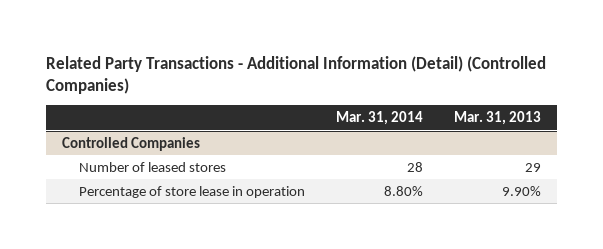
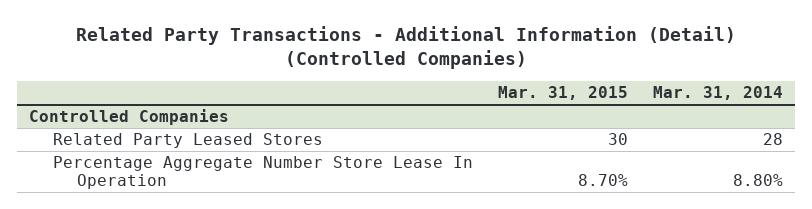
[454,110,542,125] Mar. 31, 2013 -> none
none -> [498,86,629,101] Mar. 31, 2015
[78,161,226,172] Number of leased stores -> [53,133,324,149] Related Party Leased Stores
[78,185,305,198] Percentage of store lease in operation -> [53,156,474,190] Percentage Aggregate Number Store Lease In Operation

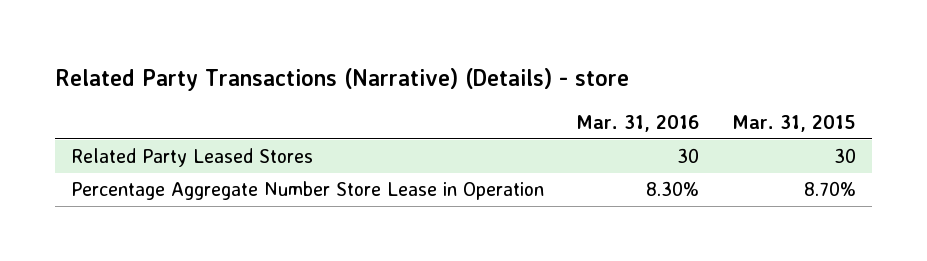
[76,26,737,70] Related Party Transactions - Additional Information (Detail) (Controlled Companies) -> [55,68,630,92] Related Party Transactions (Narrative) (Details) - store
[653,86,784,101] Mar. 31, 2014 -> none
none -> [576,115,700,133] Mar. 31, 2016
[29,109,230,126] Controlled Companies -> none
[53,156,474,190] Percentage Aggregate Number Store Lease In Operation -> [71,181,545,201] Percentage Aggregate Number Store Lease in Operation

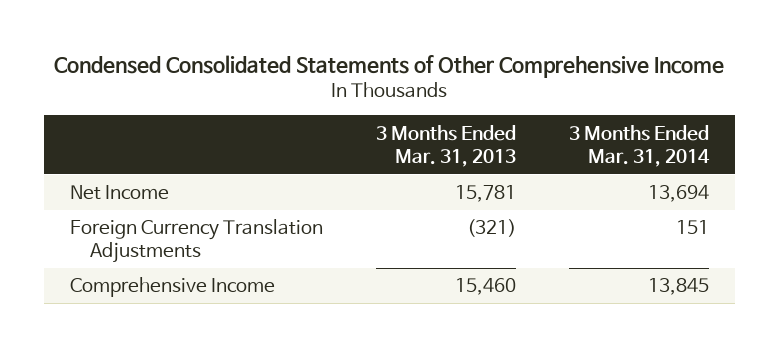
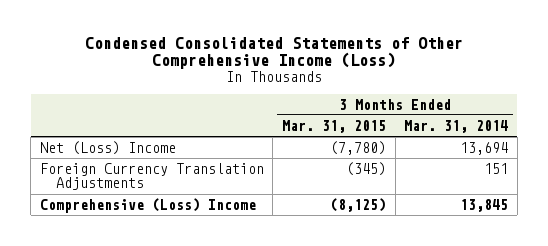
[54,55,725,79] Condensed Consolidated Statements of Other Comprehensive Income -> [84,36,463,70] Condensed Consolidated Statements of Other Comprehensive Income (Loss)
[375,124,516,167] 3 Months Ended Mar. 31, 2013 -> none
none -> [281,119,386,133] Mar. 31, 2015
[69,185,169,201] Net Income -> [39,140,176,155] Net (Loss) Income
[69,277,275,298] Comprehensive Income -> [39,197,256,213] Comprehensive (Loss) Income

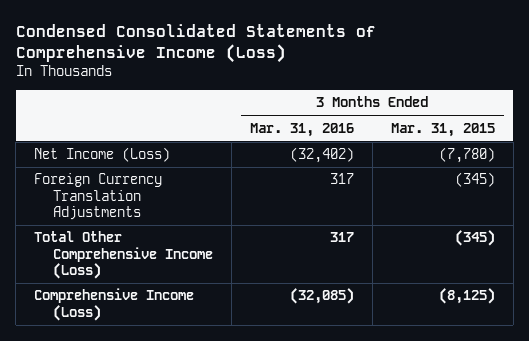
[84,36,463,70] Condensed Consolidated Statements of Other Comprehensive Income (Loss) -> [15,23,376,63] Condensed Consolidated Statements of Comprehensive Income (Loss)
[404,119,509,133] Mar. 31, 2014 -> none
none -> [249,122,354,137] Mar. 31, 2016
[39,140,176,155] Net (Loss) Income -> [34,147,171,163] Net Income (Loss)
none -> [34,231,214,279] Total Other Comprehensive Income (Loss)
[39,197,256,213] Comprehensive (Loss) Income -> [34,288,195,321] Comprehensive Income (Loss)

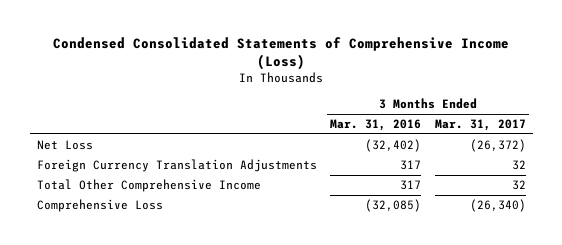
[390,122,495,137] Mar. 31, 2015 -> none
none -> [434,119,526,132] Mar. 31, 2017
[34,147,171,163] Net Income (Loss) -> [36,140,93,151] Net Loss
[34,231,214,279] Total Other Comprehensive Income (Loss) -> [36,179,261,193] Total Other Comprehensive Income
[34,288,195,321] Comprehensive Income (Loss) -> [36,199,163,213] Comprehensive Loss

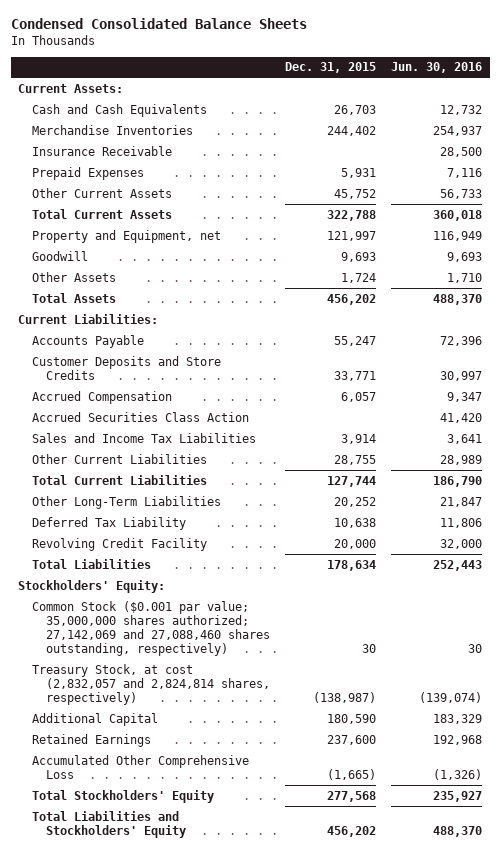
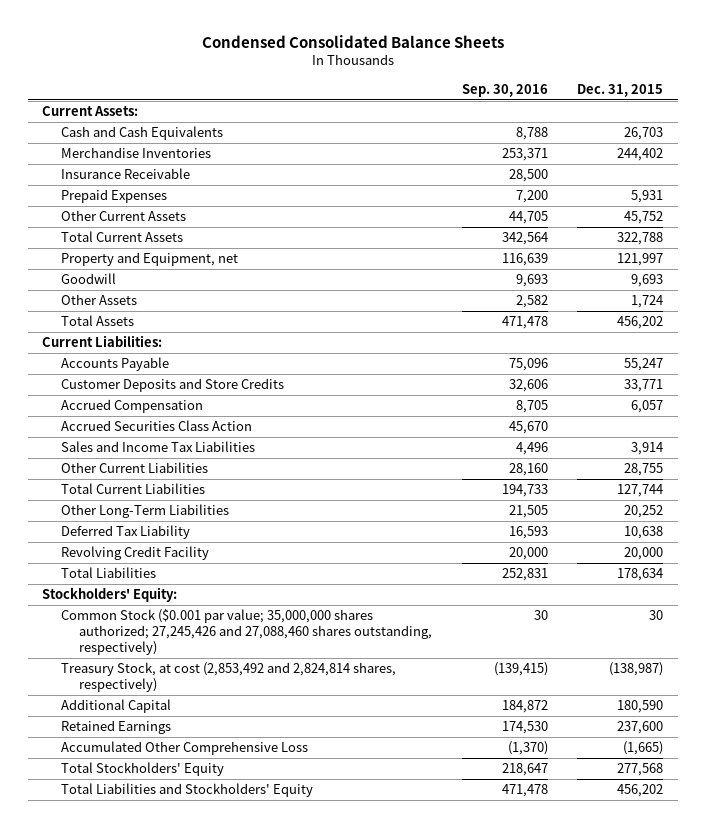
[391,62,483,74] Jun. 30, 2016 -> none
none -> [461,83,548,97] Sep. 30, 2016
[32,600,271,657] Common Stock ($0.001 par value; 35,000,000 shares authorized; 27,142,069 and 27,088,460 shares outstanding, respectively) -> [60,609,432,655] Common Stock ($0.001 par value; 35,000,000 shares authorized; 27,245,426 and 27,088,460 shares outstanding, respectively)
[32,663,271,706] Treasury Stock, at cost (2,832,057 and 2,824,814 shares, respectively) -> [60,662,396,693] Treasury Stock, at cost (2,853,492 and 2,824,814 shares, respectively)

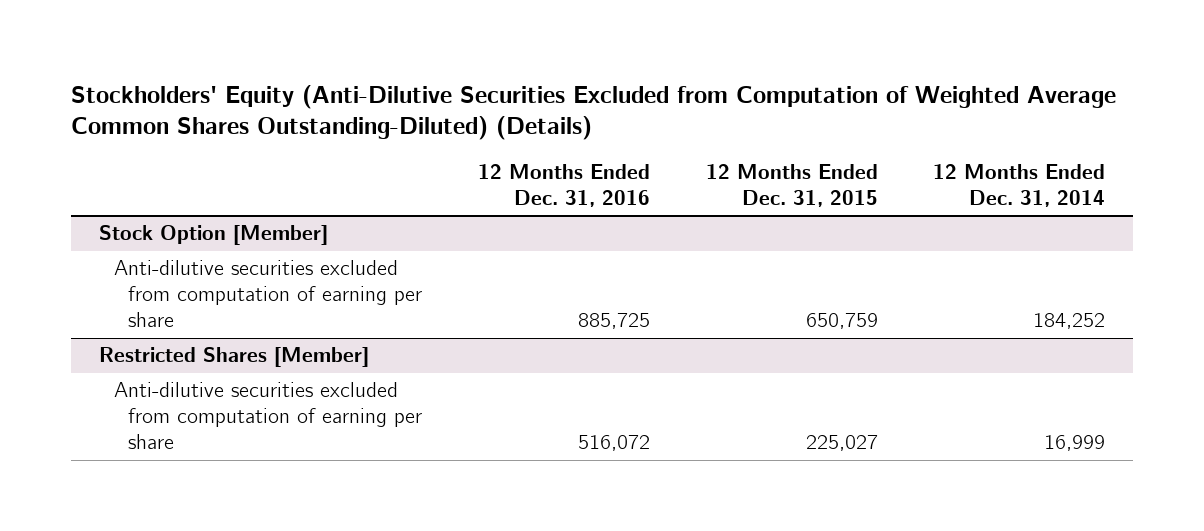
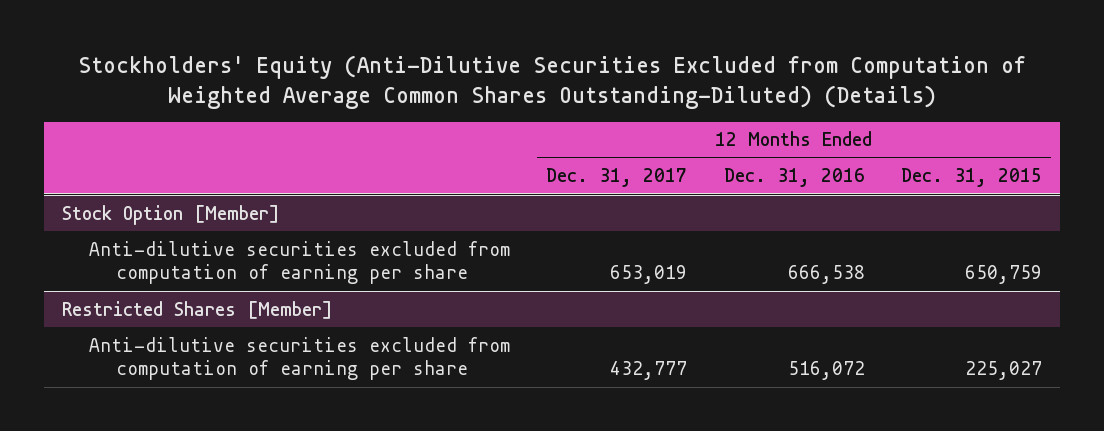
[933,164,1106,208] 12 Months Ended Dec. 31, 2014 -> none
none -> [546,168,688,188] Dec. 31, 2017
[578,313,651,330] 885,725 -> [787,265,865,285] 666,538

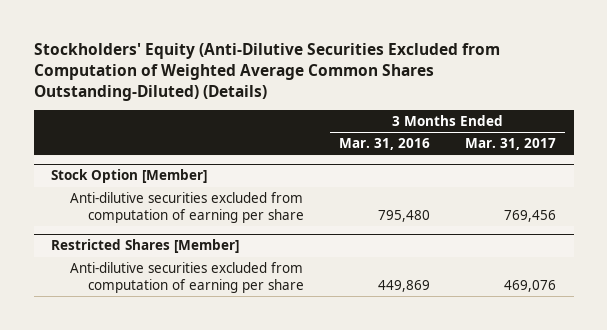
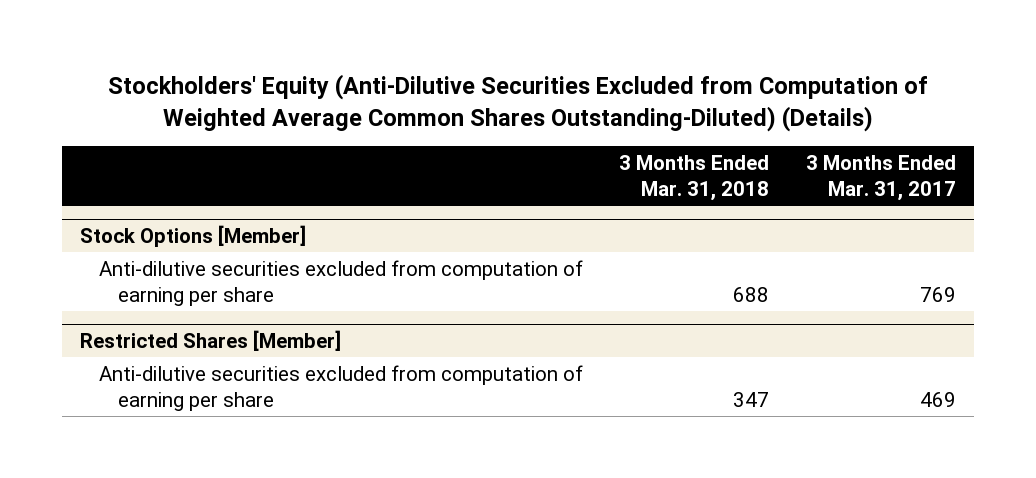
[339,138,431,151] Mar. 31, 2016 -> none
none -> [619,154,770,202] 3 Months Ended Mar. 31, 2018
[51,169,208,184] Stock Option [Member] -> [80,224,307,247] Stock Options [Member]
[504,209,557,222] 769,456 -> [919,286,956,302] 769
[504,279,557,292] 469,076 -> [919,391,956,407] 469

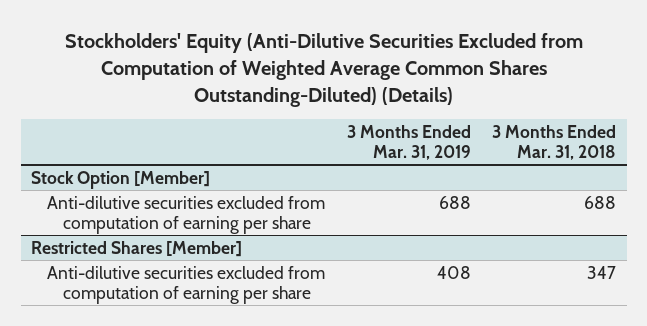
[805,154,956,202] 3 Months Ended Mar. 31, 2017 -> none
none -> [346,124,471,160] 3 Months Ended Mar. 31, 2019
[80,224,307,247] Stock Options [Member] -> [31,170,211,189] Stock Option [Member]

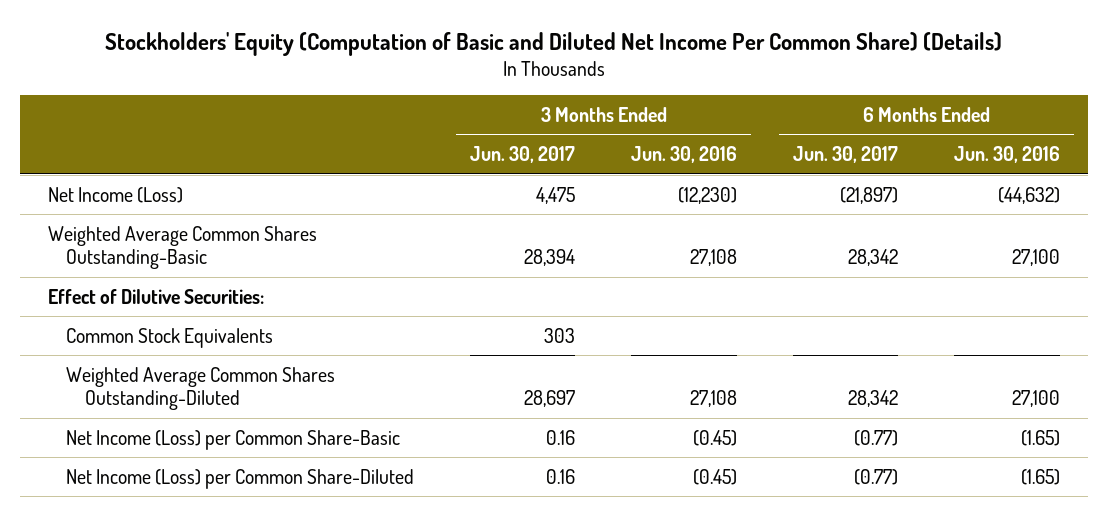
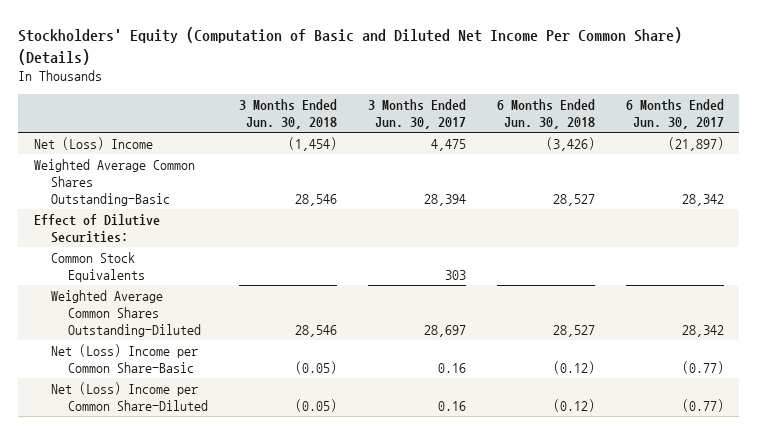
[631,146,738,164] Jun. 30, 2016 -> none
[954,146,1061,164] Jun. 30, 2016 -> none
none -> [238,99,337,130] 3 Months Ended Jun. 30, 2018
none -> [496,99,595,130] 6 Months Ended Jun. 30, 2018
[47,186,183,203] Net Income (Loss) -> [33,137,153,151] Net (Loss) Income
[66,429,401,450] Net Income (Loss) per Common Share-Basic -> [50,344,198,373] Net (Loss) Income per Common Share-Basic
[66,468,415,489] Net Income (Loss) per Common Share-Diluted -> [50,382,208,411] Net (Loss) Income per Common Share-Diluted

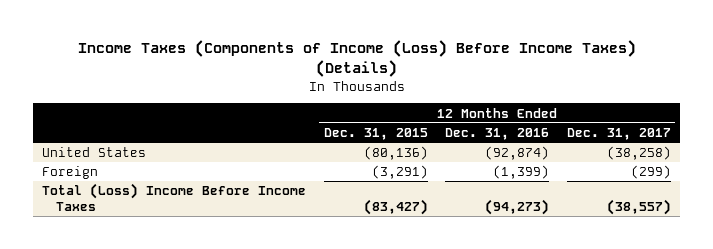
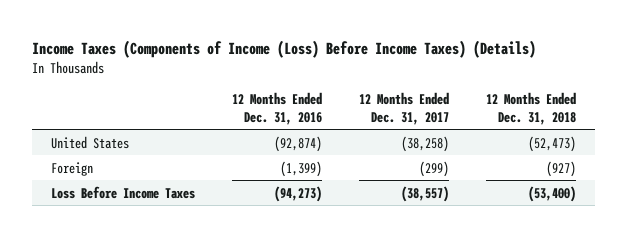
[323,128,428,141] Dec. 31, 2015 -> none
none -> [486,92,577,125] 12 Months Ended Dec. 31, 2018
[42,183,307,212] Total (Loss) Income Before Income Taxes -> [50,185,195,199] Loss Before Income Taxes

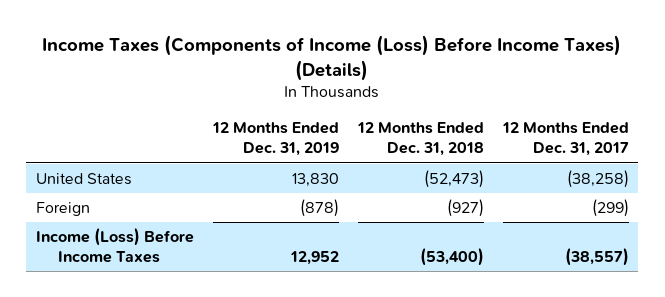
[231,92,322,125] 12 Months Ended Dec. 31, 2016 -> none
none -> [211,122,339,157] 12 Months Ended Dec. 31, 2019
[50,185,195,199] Loss Before Income Taxes -> [35,228,194,263] Income (Loss) Before Income Taxes

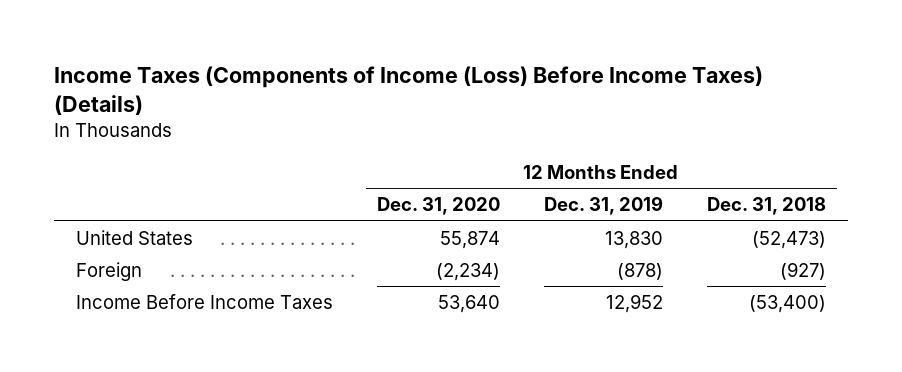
[501,122,629,157] 12 Months Ended Dec. 31, 2017 -> none
none -> [376,197,500,216] Dec. 31, 2020
[35,228,194,263] Income (Loss) Before Income Taxes -> [75,294,333,310] Income Before Income Taxes

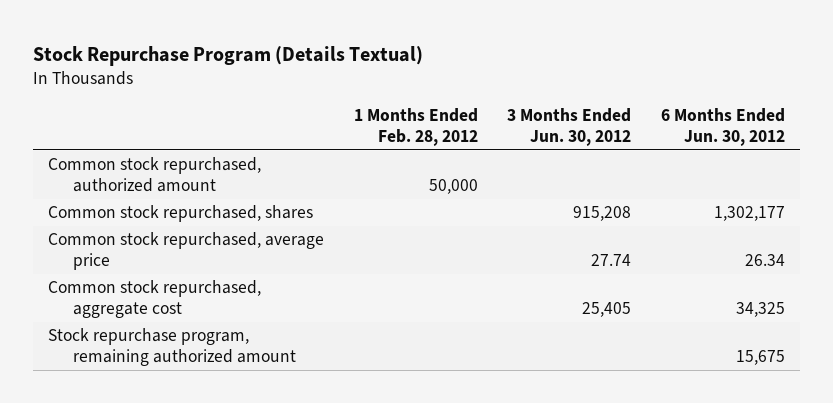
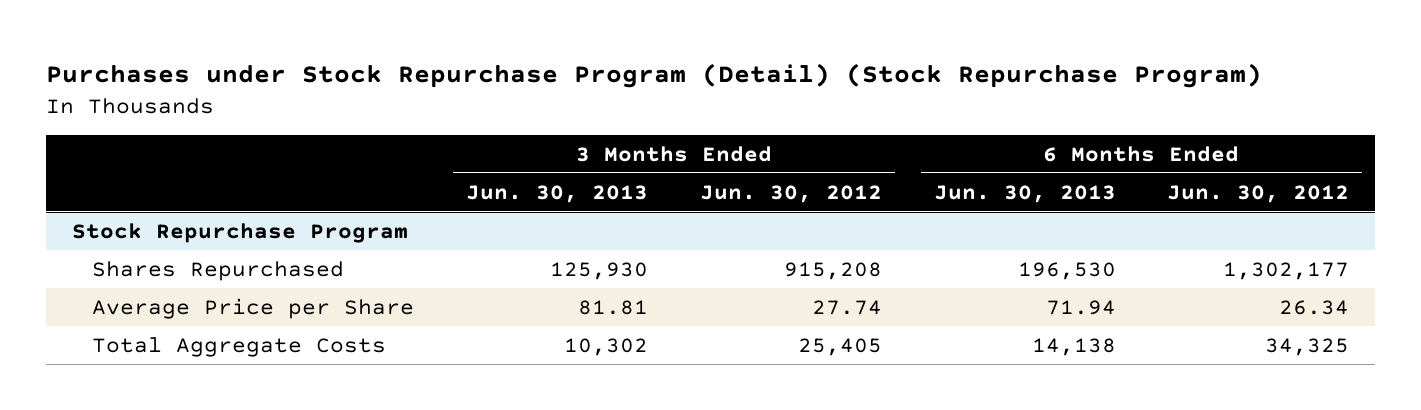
[33,45,424,66] Stock Repurchase Program (Details Textual) -> [46,62,1263,88] Purchases under Stock Repurchase Program (Detail) (Stock Repurchase Program)
[353,108,478,147] 1 Months Ended Feb. 28, 2012 -> none
none -> [465,184,648,203] Jun. 30, 2013
none -> [933,184,1116,203] Jun. 30, 2013
[48,157,262,193] Common stock repurchased, authorized amount -> none
[48,328,296,367] Stock repurchase program, remaining authorized amount -> none
none -> [72,222,409,243] Stock Repurchase Program
[48,205,314,223] Common stock repurchased, shares -> [92,260,345,281] Shares Repurchased
[48,232,325,271] Common stock repurchased, average price -> [92,297,415,319] Average Price per Share
[48,280,262,319] Common stock repurchased, aggregate cost -> [92,336,387,357] Total Aggregate Costs

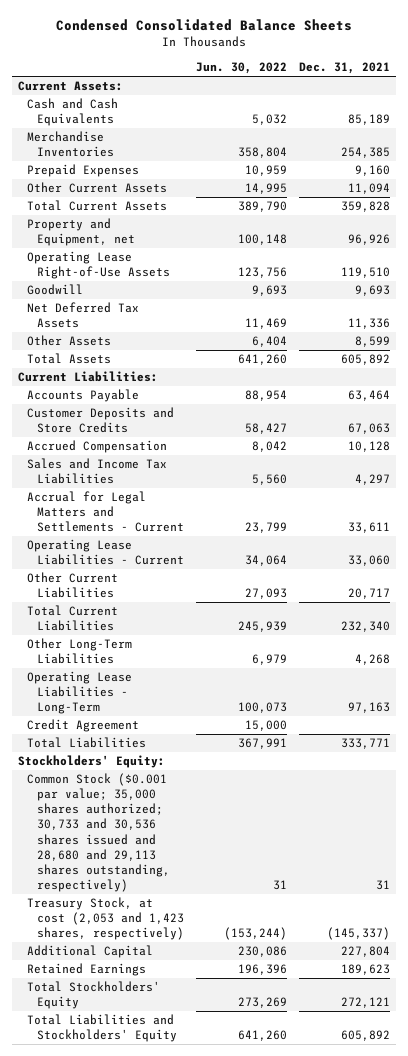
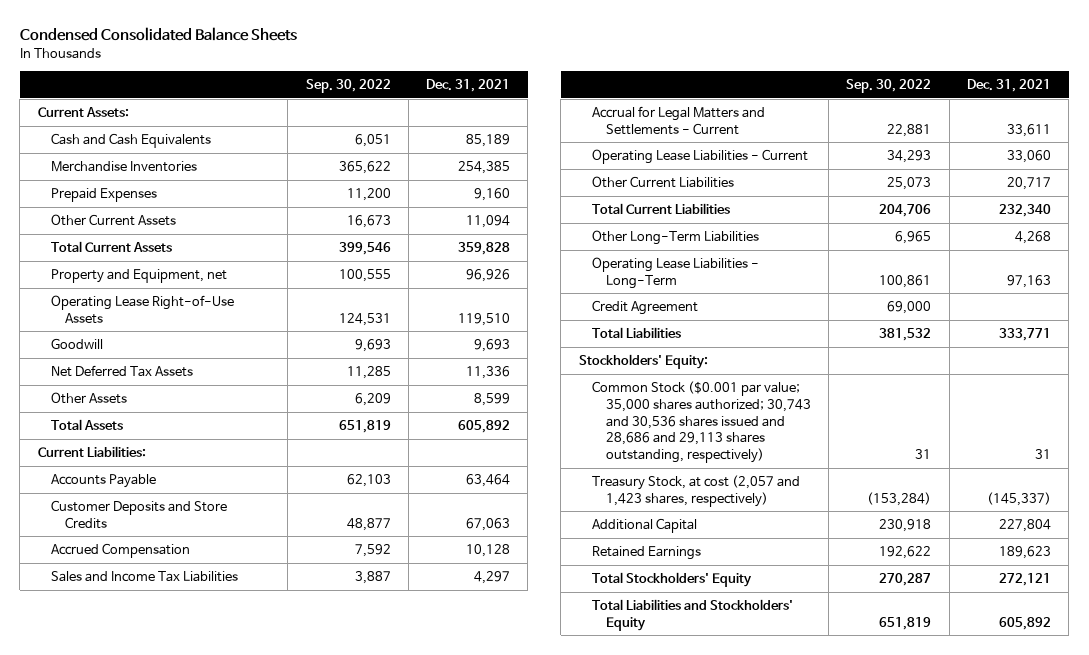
[195,62,287,75] Jun. 30, 2022 -> none
none -> [305,79,391,94] Sep. 30, 2022
[27,773,170,892] Common Stock ($0.001 par value; 35,000 shares authorized; 30,733 and 30,536 shares issued and 28,680 and 29,113 shares outstanding, respectively) -> [592,381,811,464] Common Stock ($0.001 par value; 35,000 shares authorized; 30,743 and 30,536 shares issued and 28,686 and 29,113 shares outstanding, respectively)
[27,897,184,941] Treasury Stock, at cost (2,053 and 1,423 shares, respectively) -> [592,475,801,507] Treasury Stock, at cost (2,057 and 1,423 shares, respectively)

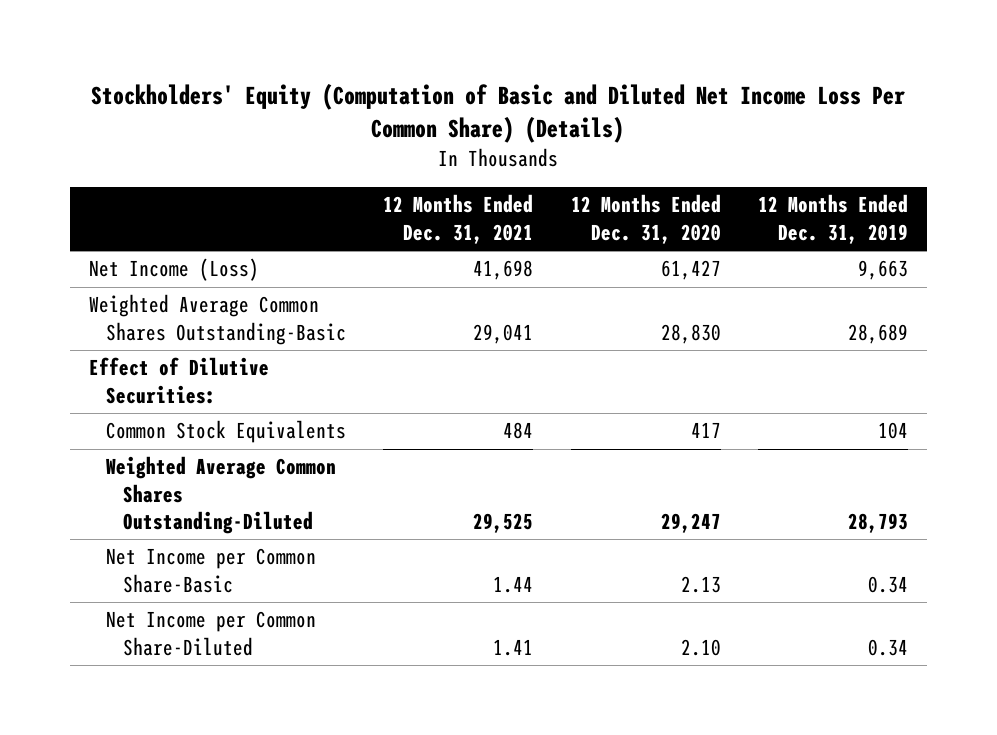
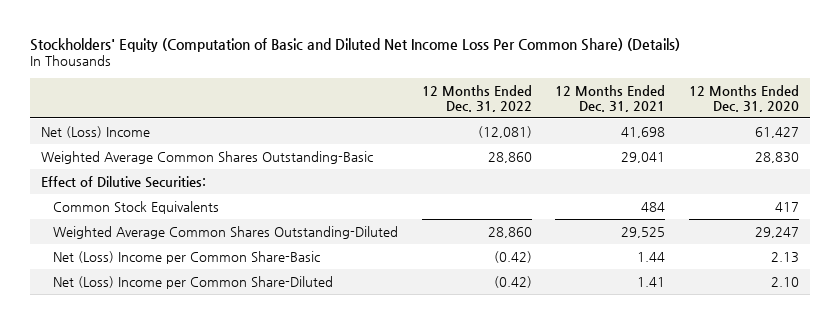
[758,194,909,244] 12 Months Ended Dec. 31, 2019 -> none
none -> [421,84,532,112] 12 Months Ended Dec. 31, 2022
[88,258,259,282] Net Income (Loss) -> [41,125,151,138] Net (Loss) Income
[106,548,317,593] Net Income per Common Share-Basic -> [53,250,321,264] Net (Loss) Income per Common Share-Basic
[106,611,317,656] Net Income per Common Share-Diluted -> [53,275,334,289] Net (Loss) Income per Common Share-Diluted

